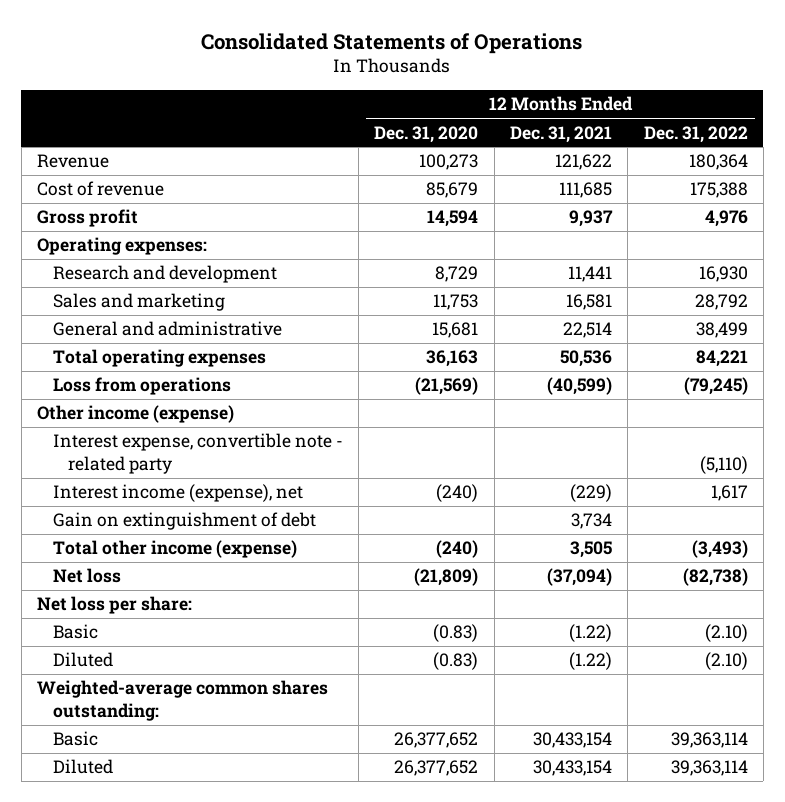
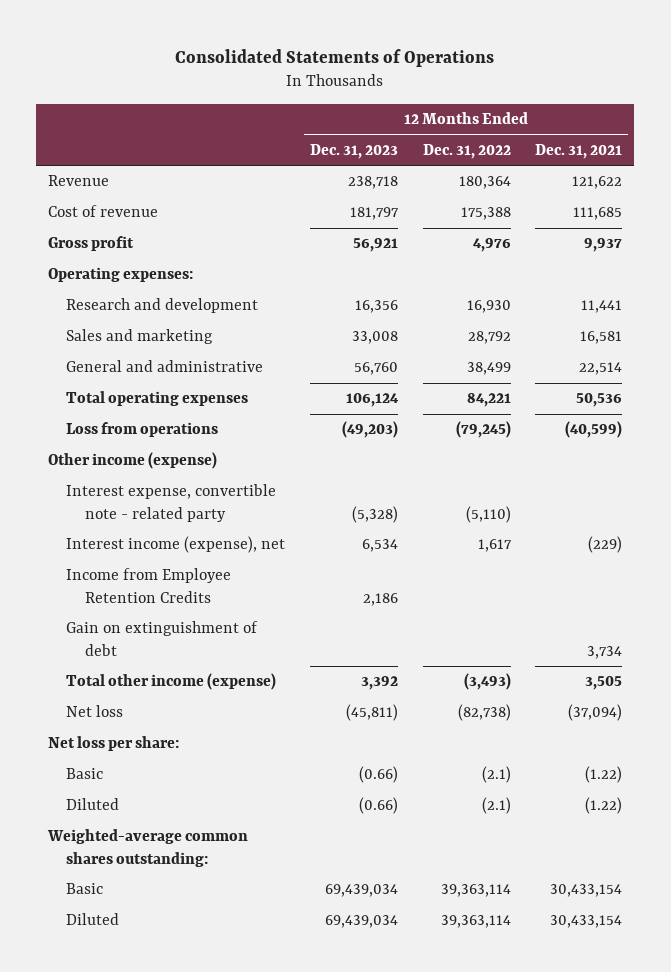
[374,125,479,143] Dec. 31, 2020 -> none
none -> [310,143,399,159] Dec. 31, 2023
none -> [66,568,232,603] Income from Employee Retention Credits
[704,624,748,643] (2.10) -> [481,766,511,784] (2.1)
[704,652,748,671] (2.10) -> [481,797,511,815] (2.1)

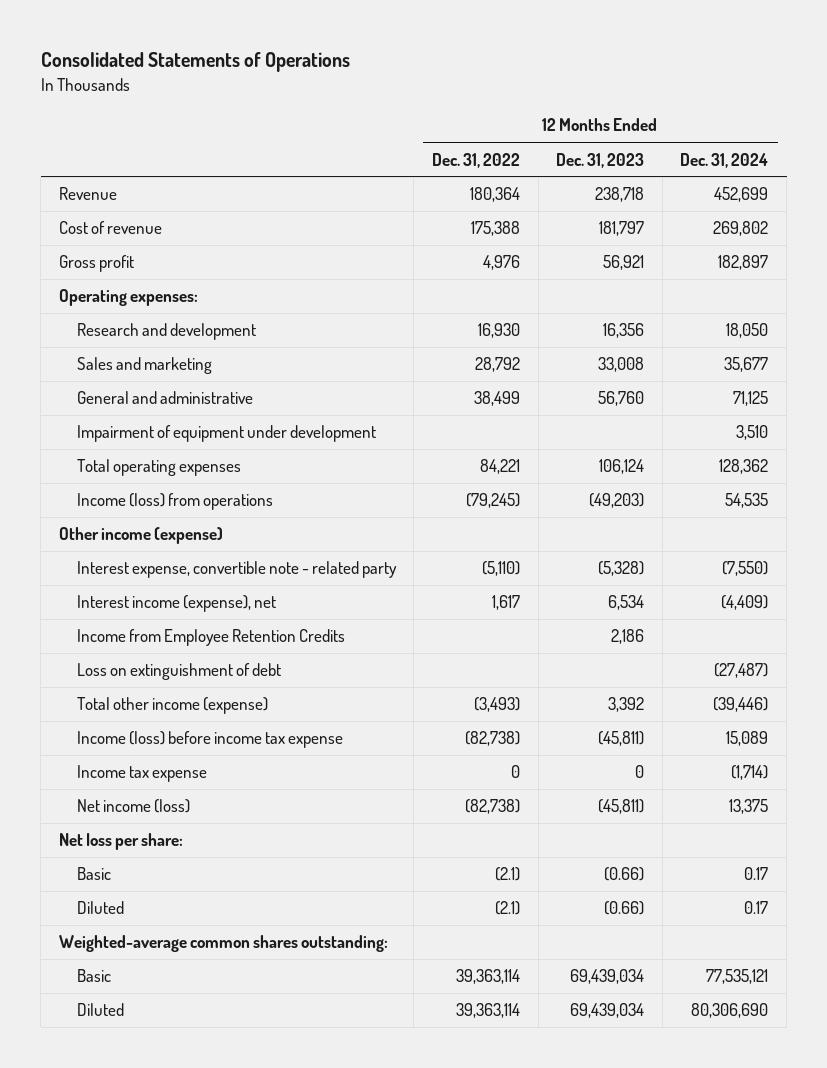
[535,143,623,159] Dec. 31, 2021 -> none
none -> [680,152,769,168] Dec. 31, 2024
none -> [76,425,376,443] Impairment of equipment under development
[66,422,219,438] Loss from operations -> [76,493,273,511] Income (loss) from operations
[66,621,259,656] Gain on extinguishment of debt -> [76,663,281,681] Loss on extinguishment of debt
none -> [76,731,343,749] Income (loss) before income tax expense
none -> [76,765,207,783] Income tax expense
[66,705,124,718] Net loss -> [76,799,190,814] Net income (loss)

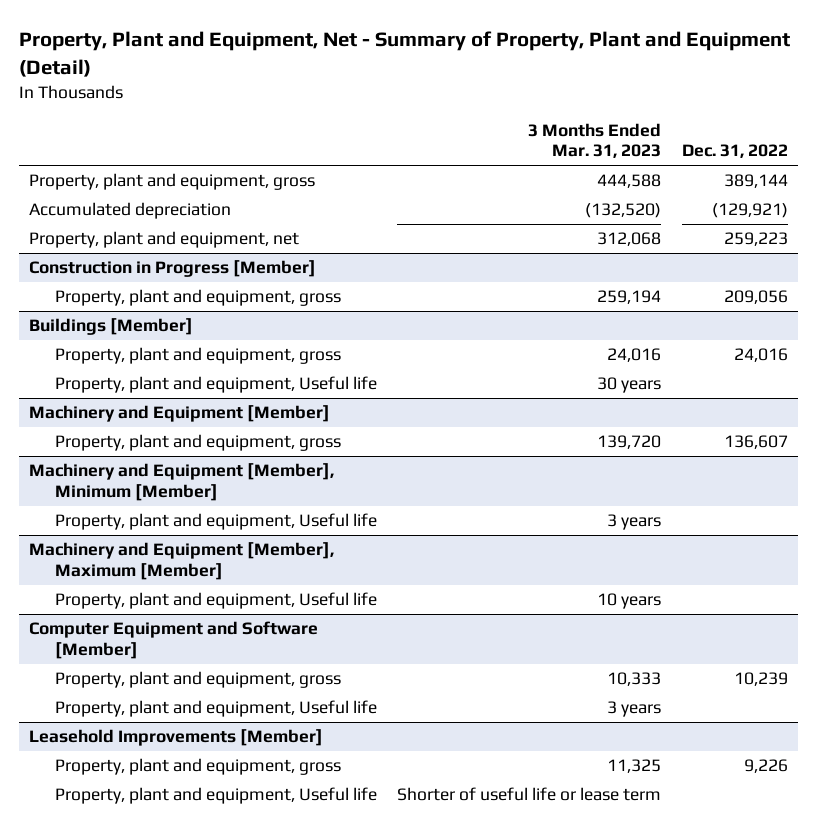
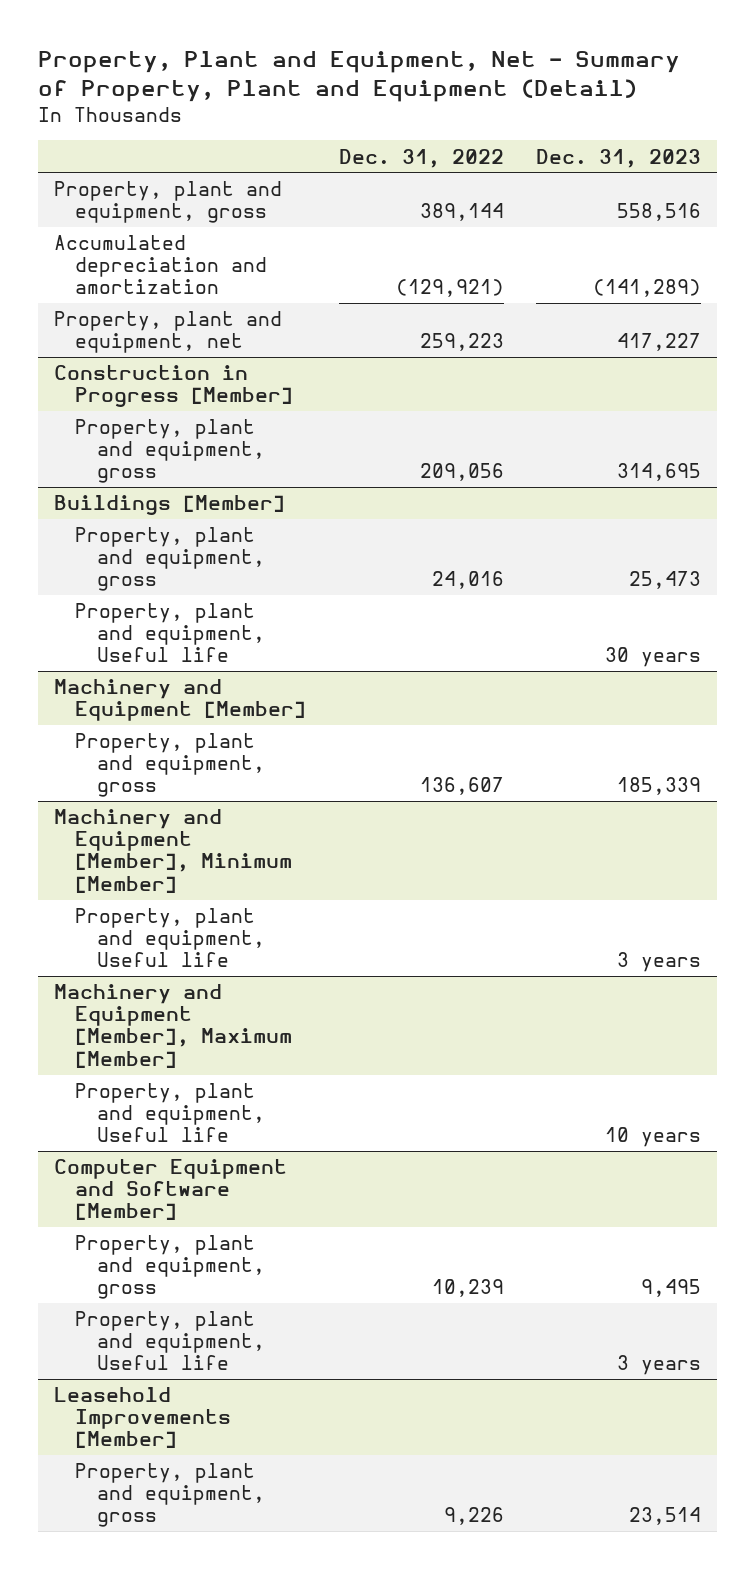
[528,122,662,159] 3 Months Ended Mar. 31, 2023 -> none
none -> [535,148,701,168] Dec. 31, 2023
[29,202,232,220] Accumulated depreciation -> [53,235,268,295] Accumulated depreciation and amortization
[54,787,377,805] Property, plant and equipment, Useful life -> none

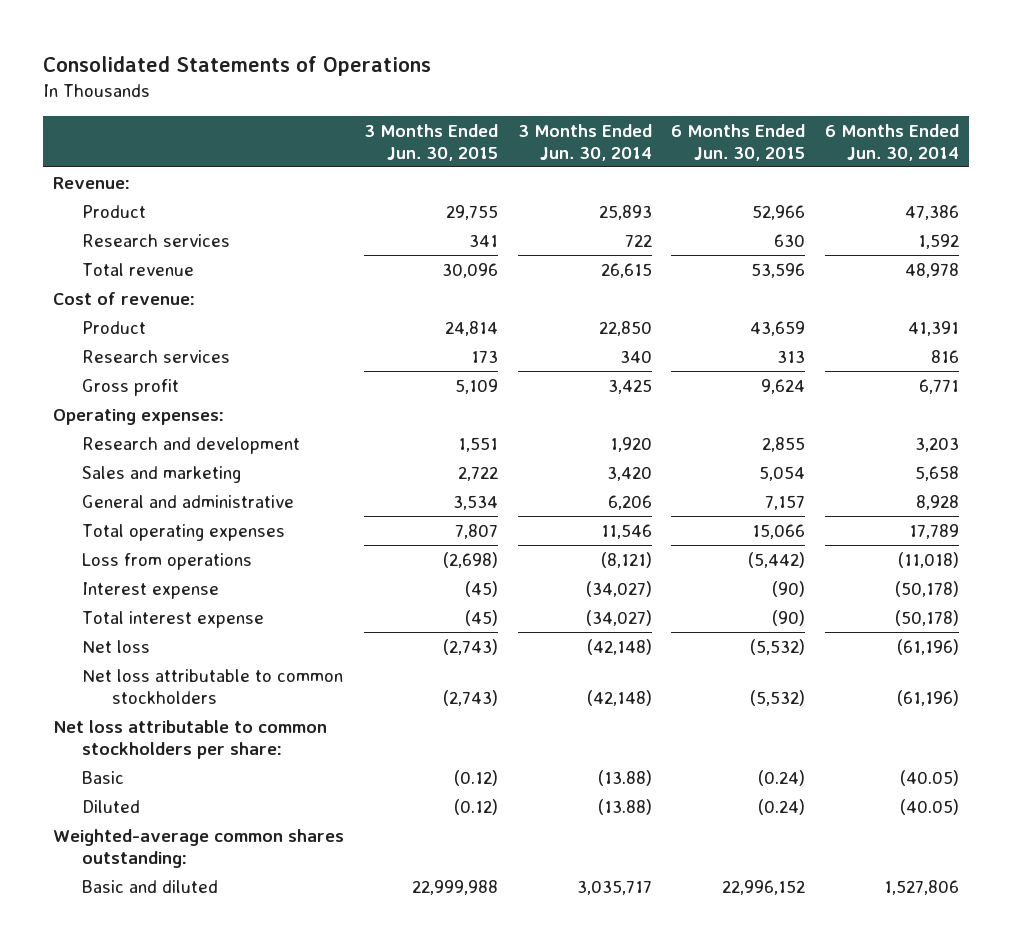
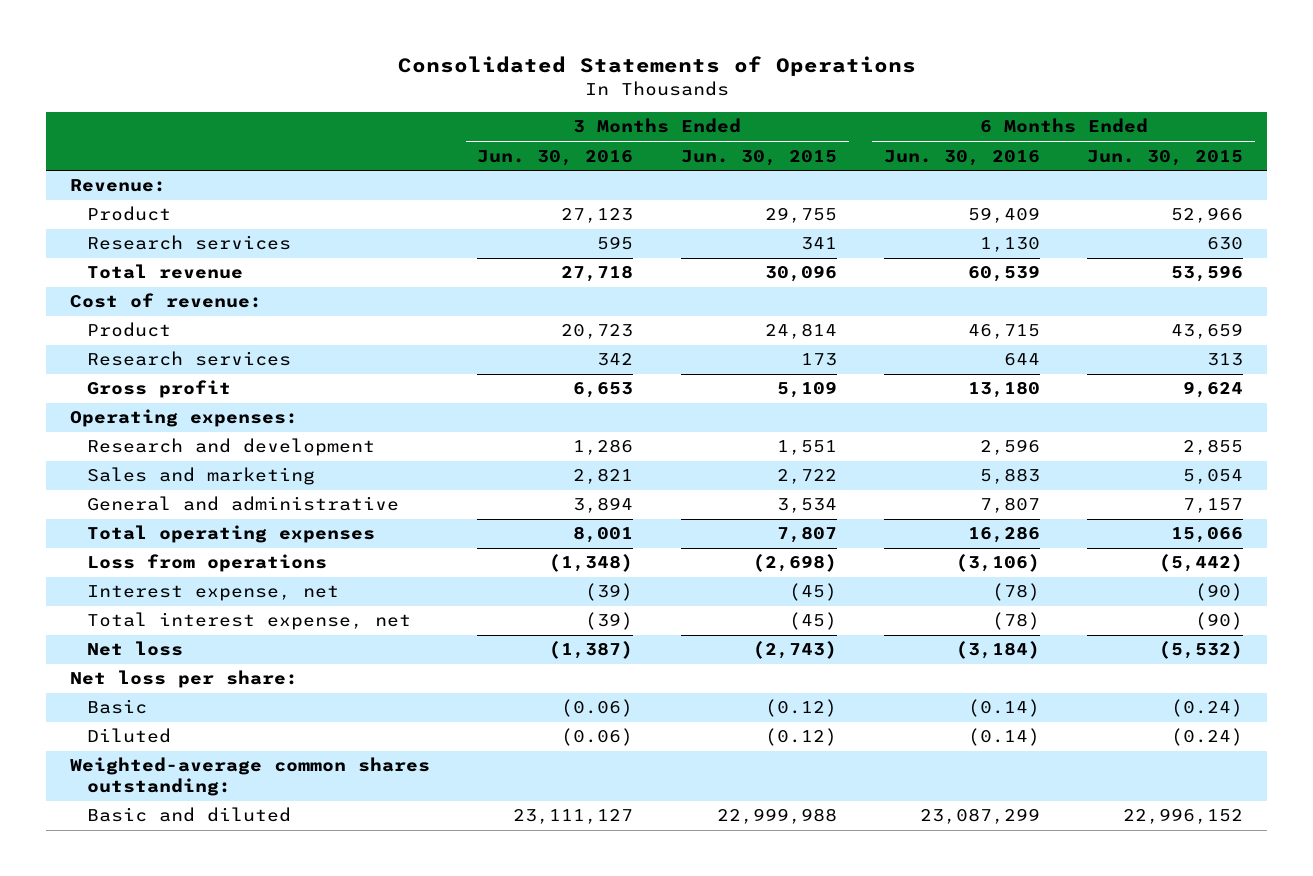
[517,123,652,161] 3 Months Ended Jun. 30, 2014 -> none
[825,123,960,161] 6 Months Ended Jun. 30, 2014 -> none
none -> [477,149,634,166] Jun. 30, 2016
none -> [884,149,1041,166] Jun. 30, 2016
[82,582,220,600] Interest expense -> [87,585,340,602] Interest expense, net
[82,611,265,629] Total interest expense -> [87,612,412,631] Total interest expense, net
[82,669,344,704] Net loss attributable to common stockholders -> none
[52,720,327,759] Net loss attributable to common stockholders per share: -> [70,670,299,689] Net loss per share:

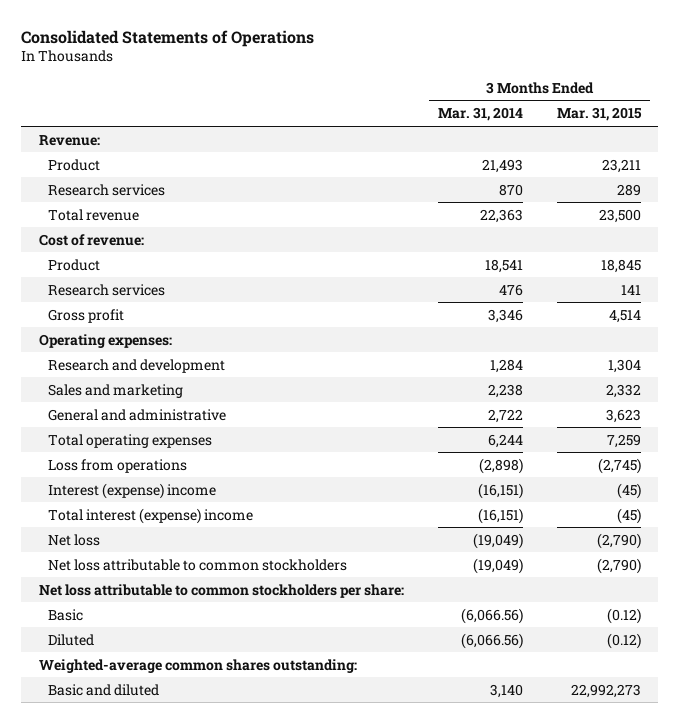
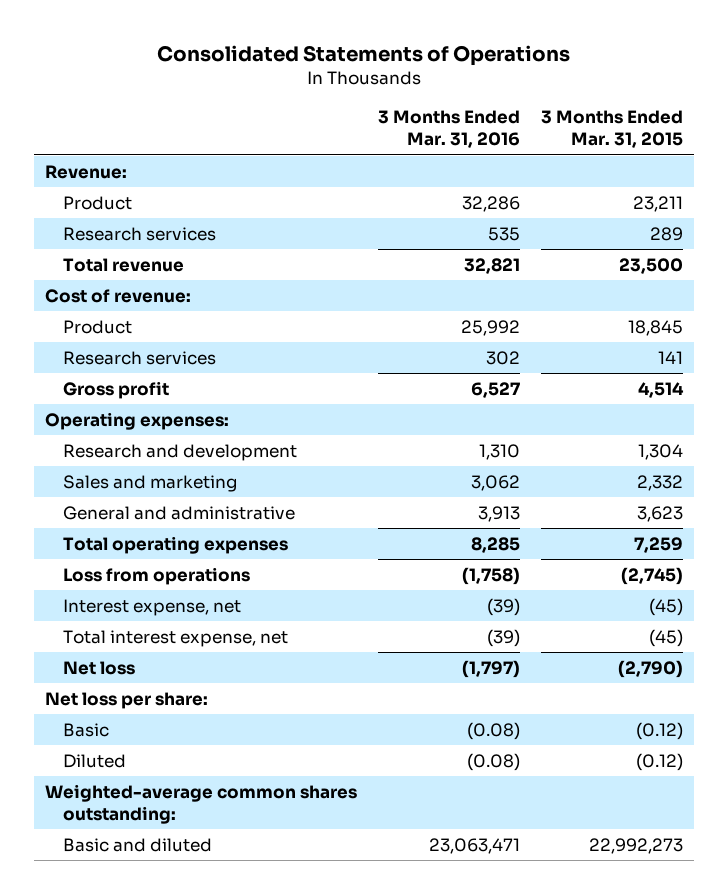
[437,107,523,122] Mar. 31, 2014 -> none
none -> [377,110,520,149] 3 Months Ended Mar. 31, 2016
[48,482,217,499] Interest (expense) income -> [63,598,242,616] Interest expense, net
[48,507,254,524] Total interest (expense) income -> [63,629,289,647] Total interest expense, net
[48,558,348,571] Net loss attributable to common stockholders -> none
[38,583,404,598] Net loss attributable to common stockholders per share: -> [44,691,208,709] Net loss per share:

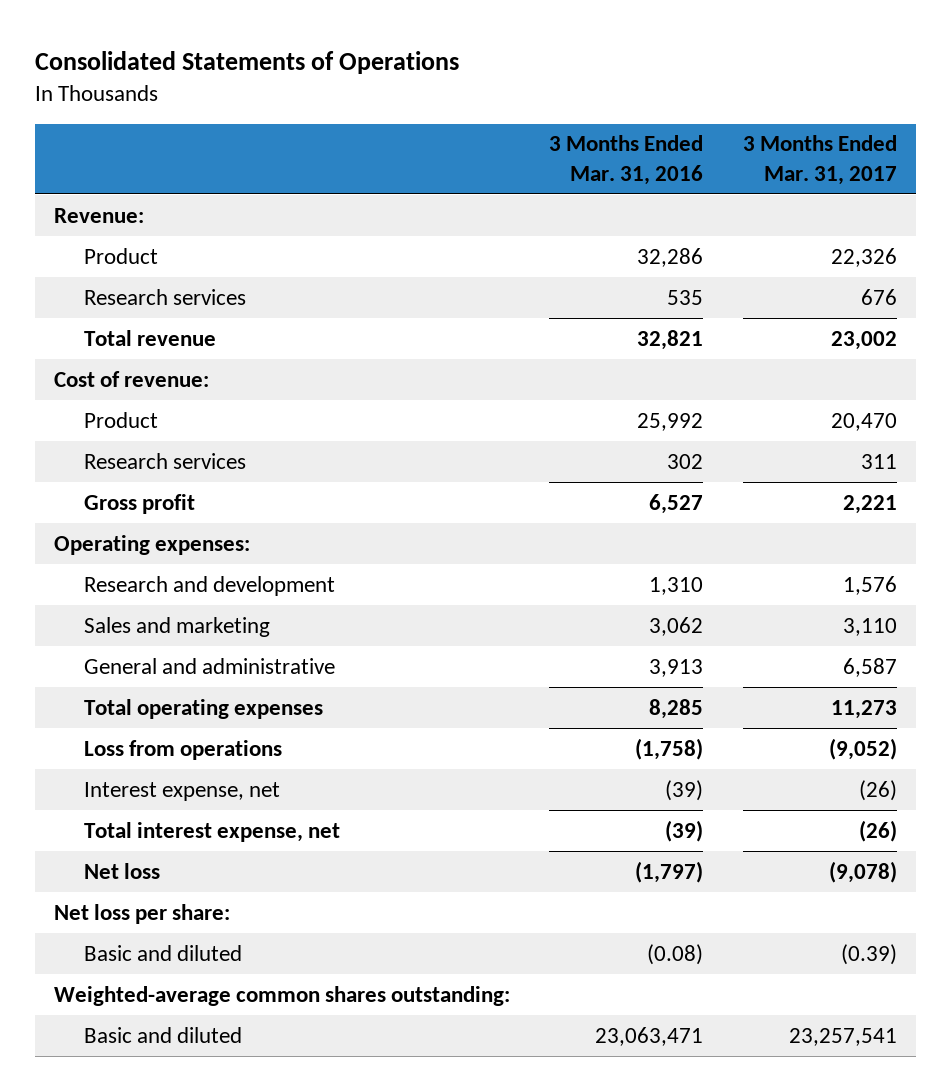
[541,110,684,149] 3 Months Ended Mar. 31, 2015 -> none
none -> [742,135,897,185] 3 Months Ended Mar. 31, 2017
[63,722,110,737] Basic -> none
[63,753,127,768] Diluted -> none
none -> [84,944,243,961] Basic and diluted

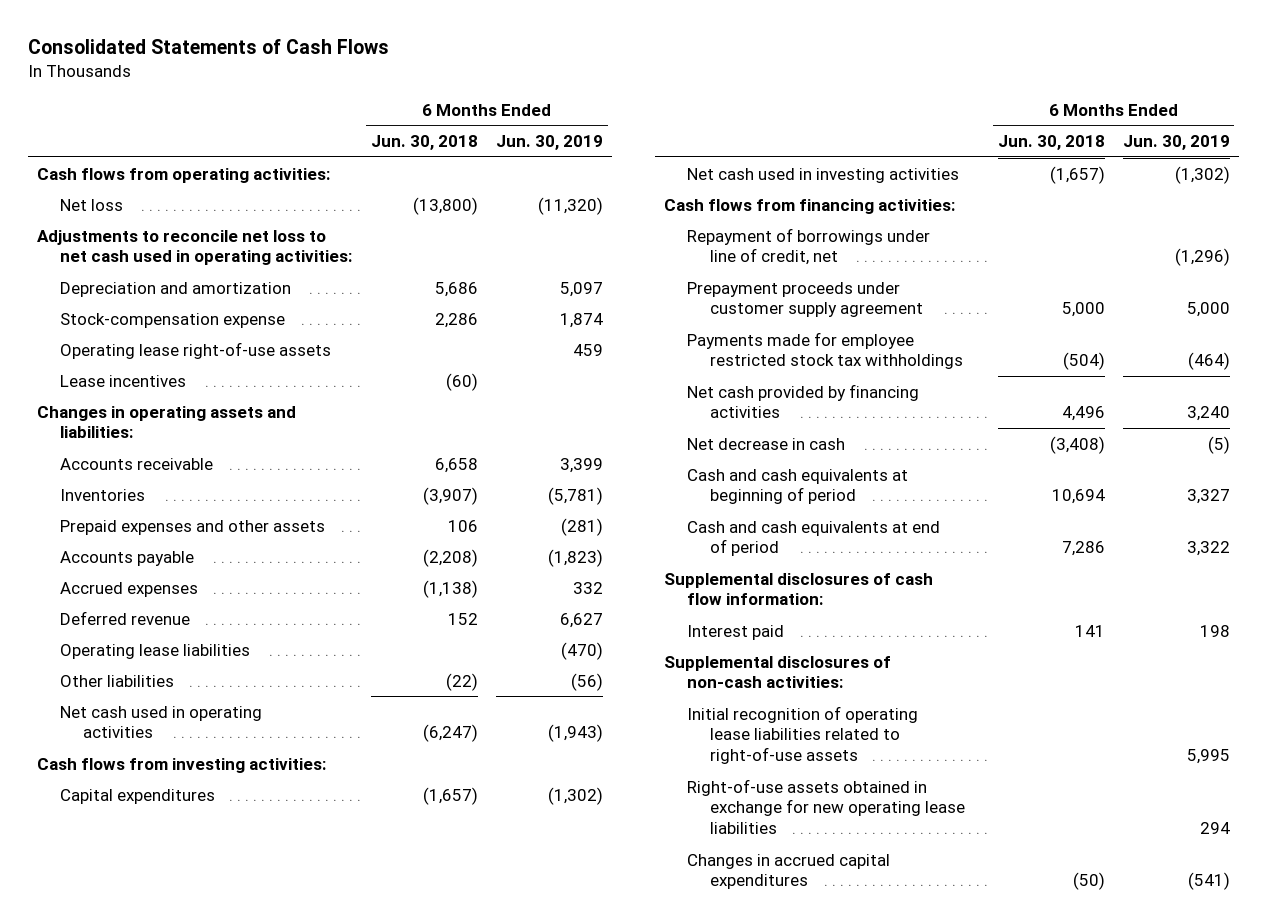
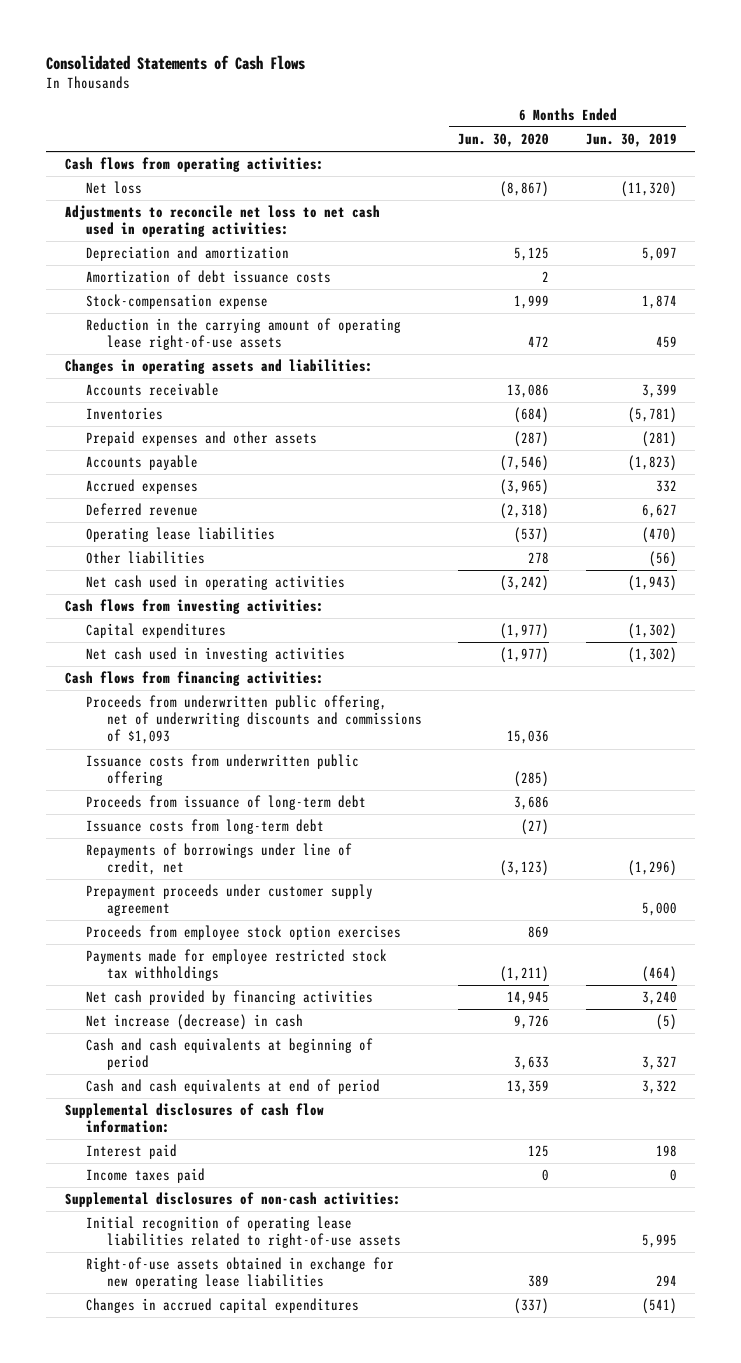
[370,135,478,151] Jun. 30, 2018 -> none
none -> [458,133,550,148] Jun. 30, 2020
none -> [85,270,331,284] Amortization of debt issuance costs
[60,374,187,387] Lease incentives -> none
[60,341,332,359] Operating lease right-of-use assets -> [85,318,401,351] Reduction in the carrying amount of operating lease right-of-use assets
none -> [85,695,422,745] Proceeds from underwritten public offering, net of underwriting discounts and commissions of $1,093
none -> [85,754,359,787] Issuance costs from underwritten public offering
none -> [85,795,366,811] Proceeds from issuance of long-term debt
none -> [85,819,324,835] Issuance costs from long-term debt
[687,227,931,266] Repayment of borrowings under line of credit, net -> [85,843,352,876] Repayments of borrowings under line of credit, net
none -> [85,925,401,941] Proceeds from employee stock option exercises
[687,437,846,450] Net decrease in cash -> [85,1014,303,1031] Net increase (decrease) in cash
none -> [85,1168,205,1184] Income taxes paid

